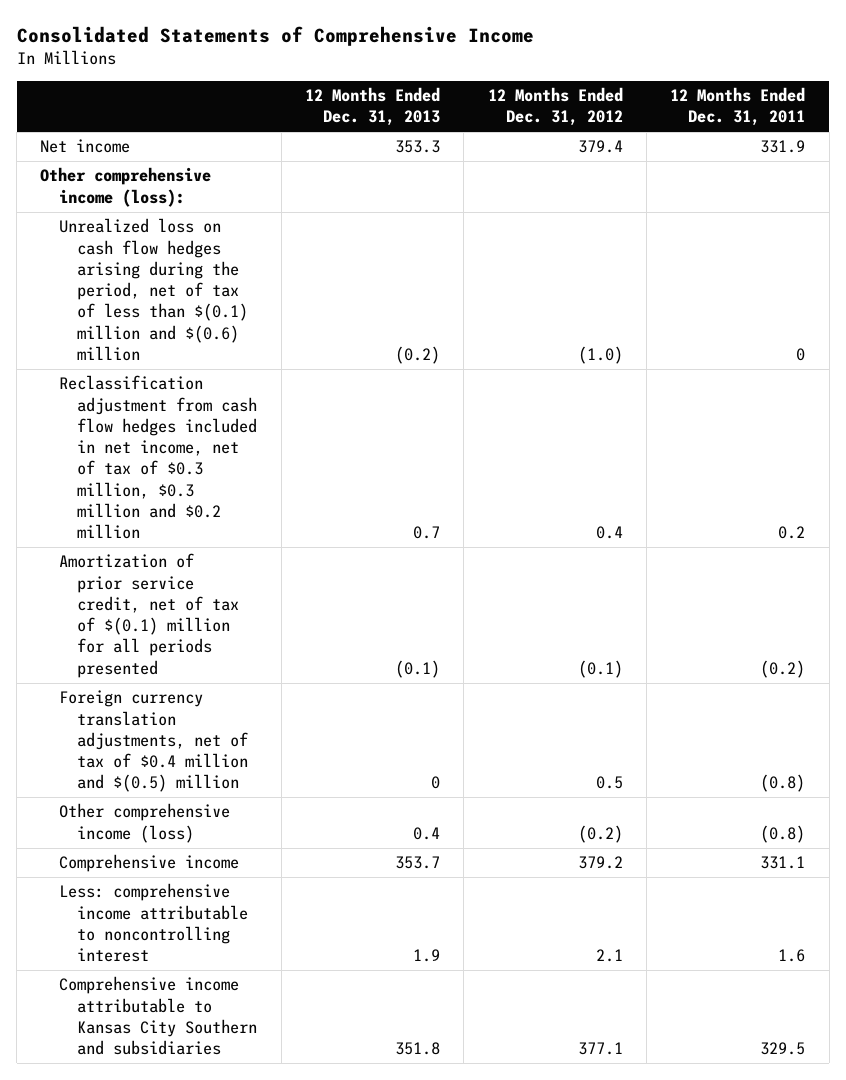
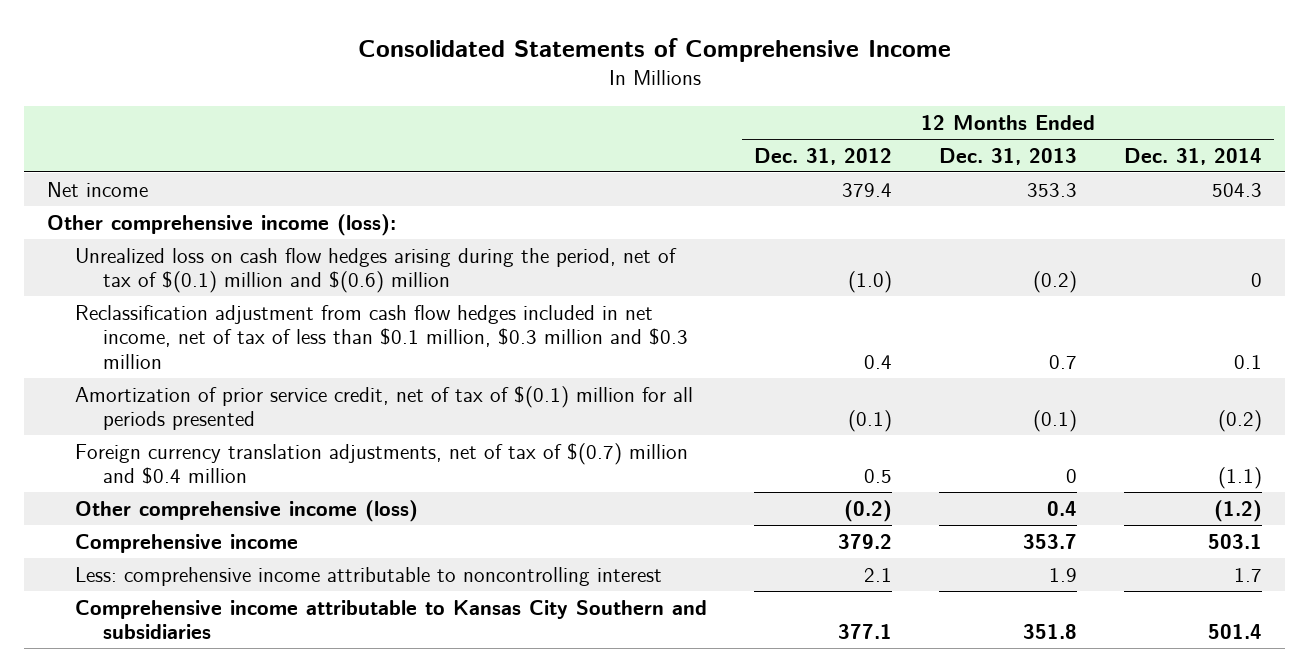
[670,87,806,127] 12 Months Ended Dec. 31, 2011 -> none
none -> [1124,147,1263,165] Dec. 31, 2014
[58,218,249,361] Unrealized loss on cash flow hedges arising during the period, net of tax of less than $(0.1) million and $(0.6) million -> [75,247,678,294] Unrealized loss on cash flow hedges arising during the period, net of tax of $(0.1) million and $(0.6) million
[58,375,258,540] Reclassification adjustment from cash flow hedges included in net income, net of tax of $0.3 million, $0.3 million and $0.2 million -> [75,304,689,370] Reclassification adjustment from cash flow hedges included in net income, net of tax of less than $0.1 million, $0.3 million and $0.3 million
[58,690,249,793] Foreign currency translation adjustments, net of tax of $0.4 million and $(0.5) million -> [75,442,689,485] Foreign currency translation adjustments, net of tax of $(0.7) million and $0.4 million

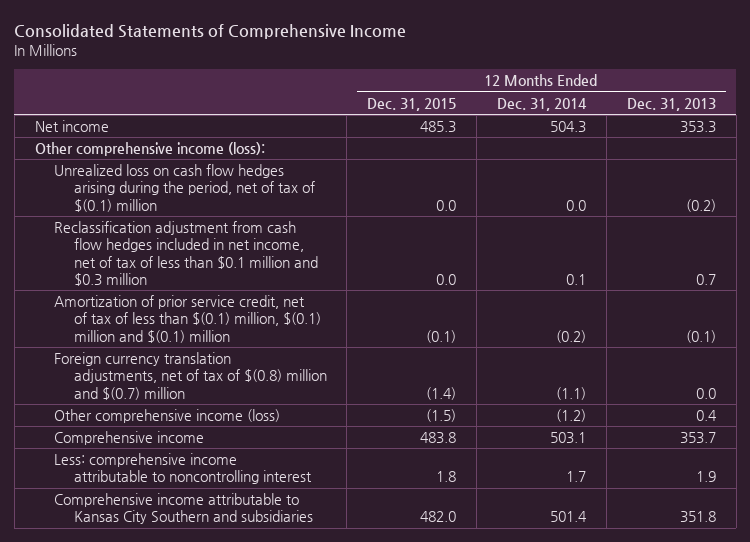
[754,147,893,165] Dec. 31, 2012 -> none
none -> [367,97,457,111] Dec. 31, 2015
[75,247,678,294] Unrealized loss on cash flow hedges arising during the period, net of tax of $(0.1) million and $(0.6) million -> [54,164,315,212] Unrealized loss on cash flow hedges arising during the period, net of tax of $(0.1) million
[1251,273,1263,288] 0 -> [565,199,586,211] 0.0
[75,304,689,370] Reclassification adjustment from cash flow hedges included in net income, net of tax of less than $0.1 million, $0.3 million and $0.3 million -> [54,221,318,286] Reclassification adjustment from cash flow hedges included in net income, net of tax of less than $0.1 million and $0.3 million
[75,385,694,431] Amortization of prior service credit, net of tax of $(0.1) million for all periods presented -> [54,295,321,343] Amortization of prior service credit, net of tax of less than $(0.1) million, $(0.1) million and $(0.1) million
[75,442,689,485] Foreign currency translation adjustments, net of tax of $(0.7) million and $0.4 million -> [54,352,327,400] Foreign currency translation adjustments, net of tax of $(0.8) million and $(0.7) million
[1066,469,1078,484] 0 -> [695,387,716,399] 0.0

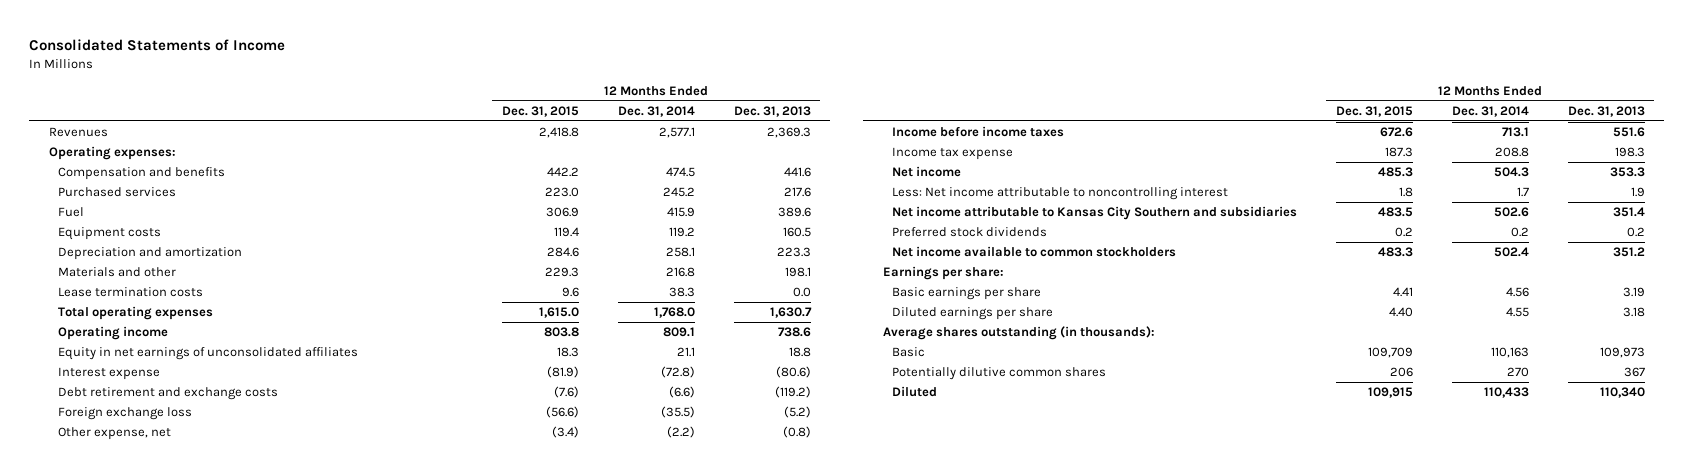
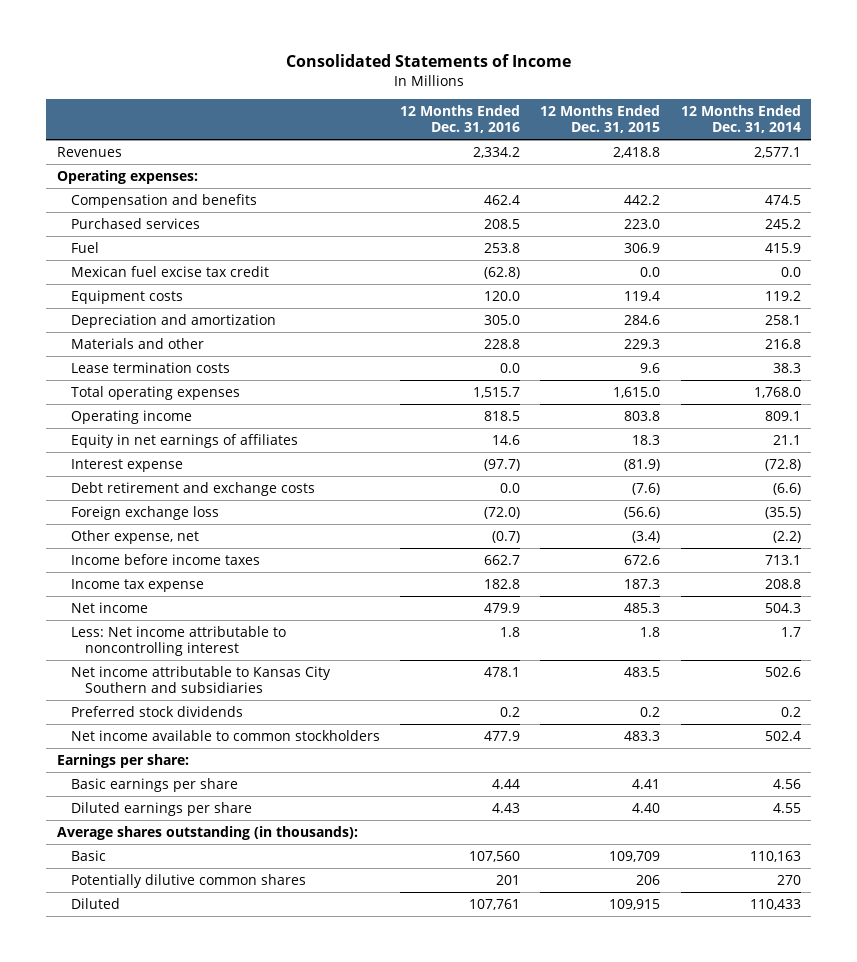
[733,105,811,117] Dec. 31, 2013 -> none
none -> [400,104,521,134] 12 Months Ended Dec. 31, 2016
none -> [70,265,269,277] Mexican fuel excise tax credit
[58,347,359,361] Equity in net earnings of unconsolidated affiliates -> [70,433,298,448] Equity in net earnings of affiliates

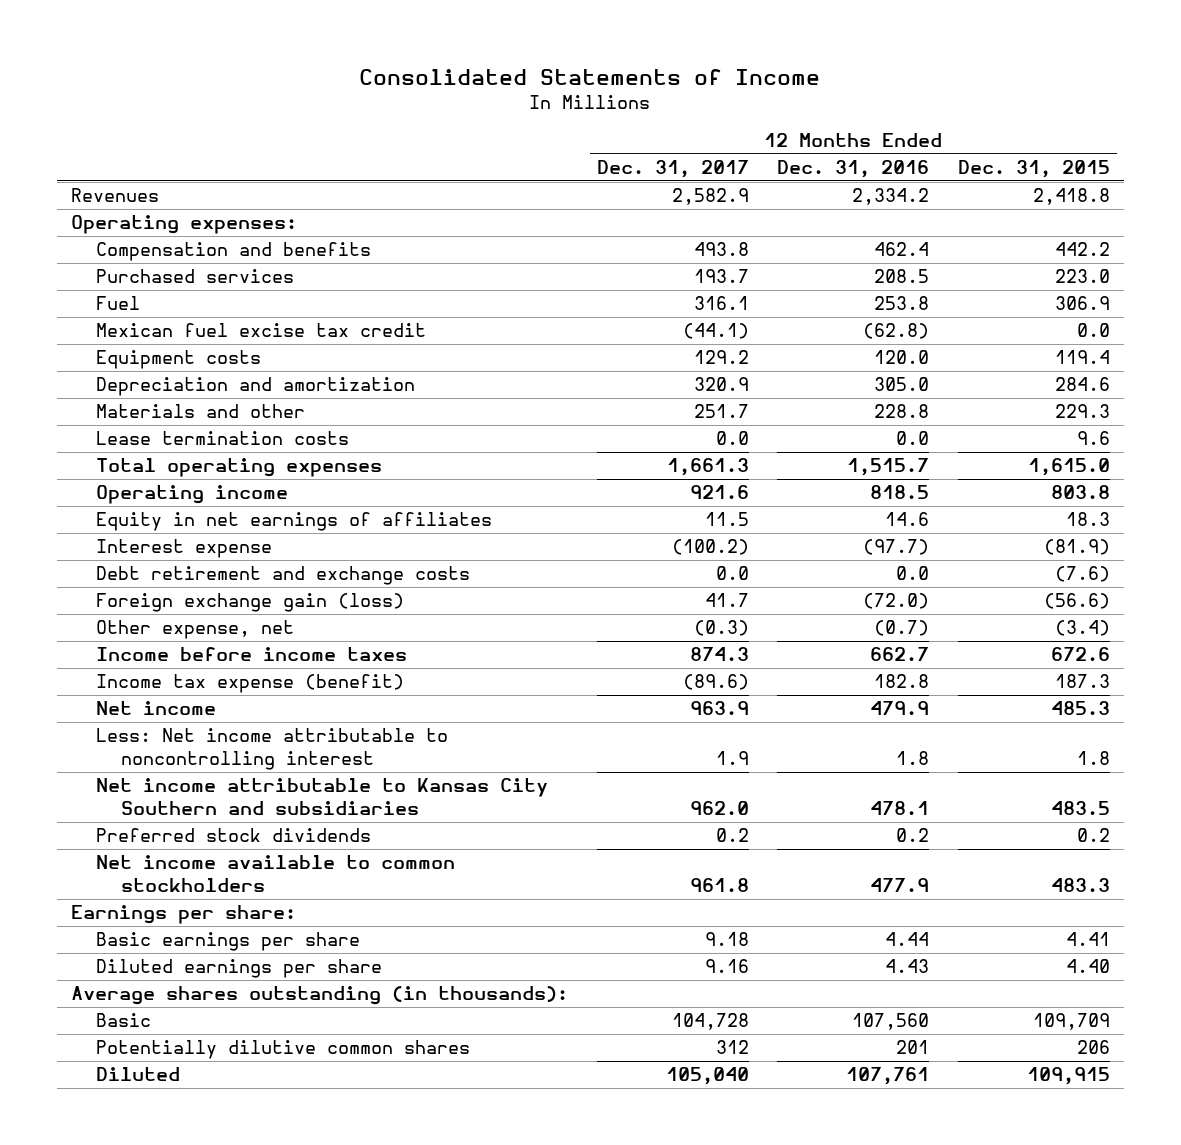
[680,104,801,134] 12 Months Ended Dec. 31, 2014 -> none
none -> [596,159,749,178] Dec. 31, 2017
[70,505,219,520] Foreign exchange loss -> [96,593,405,613] Foreign exchange gain (loss)
[70,578,204,592] Income tax expense -> [96,674,405,694] Income tax expense (benefit)

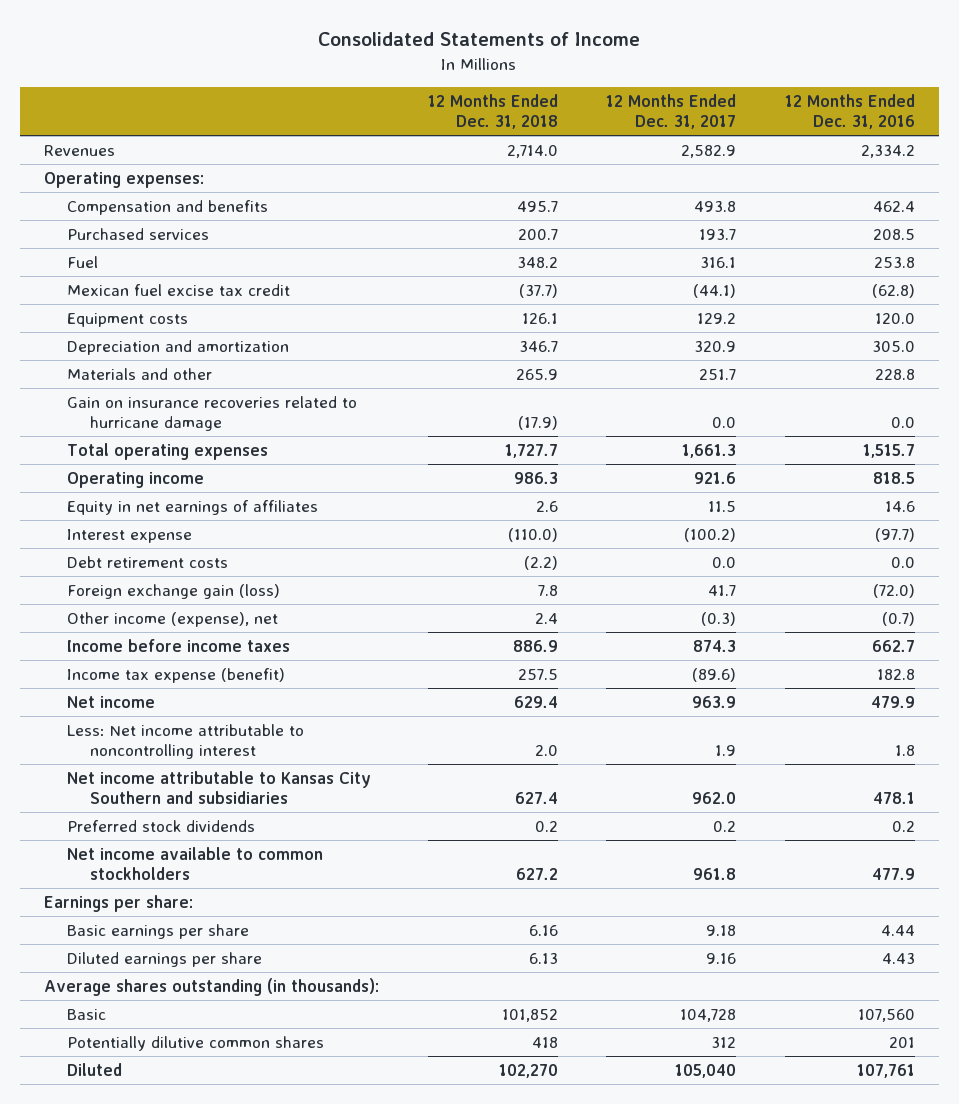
[957,159,1110,178] Dec. 31, 2015 -> none
none -> [427,93,558,130] 12 Months Ended Dec. 31, 2018
[96,431,350,446] Lease termination costs -> none
none -> [66,395,357,432] Gain on insurance recoveries related to hurricane damage
[96,566,471,586] Debt retirement and exchange costs -> [66,555,228,568] Debt retirement costs
[96,620,295,640] Other expense, net -> [66,611,278,627] Other income (expense), net

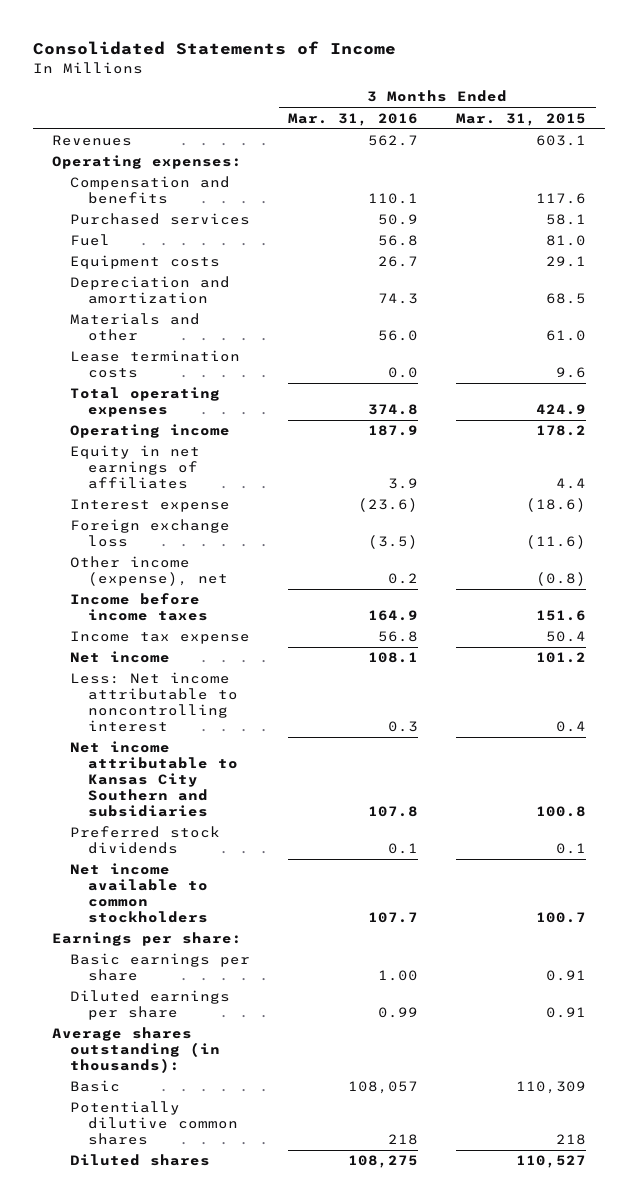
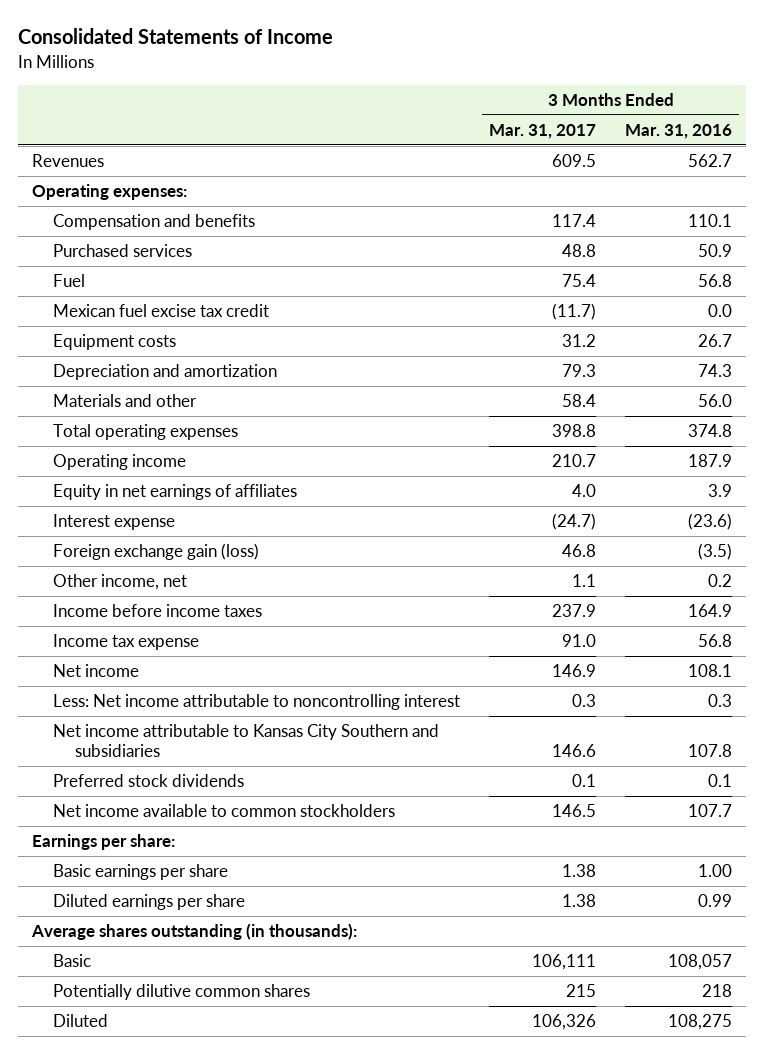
[456,112,587,126] Mar. 31, 2015 -> none
none -> [489,123,597,139] Mar. 31, 2017
none -> [53,304,270,318] Mexican fuel excise tax credit
[70,350,241,379] Lease termination costs -> none
[70,519,231,548] Foreign exchange loss -> [53,543,260,561] Foreign exchange gain (loss)
[70,556,229,587] Other income (expense), net -> [53,574,188,591] Other income, net
[70,1154,211,1167] Diluted shares -> [53,1014,109,1028] Diluted

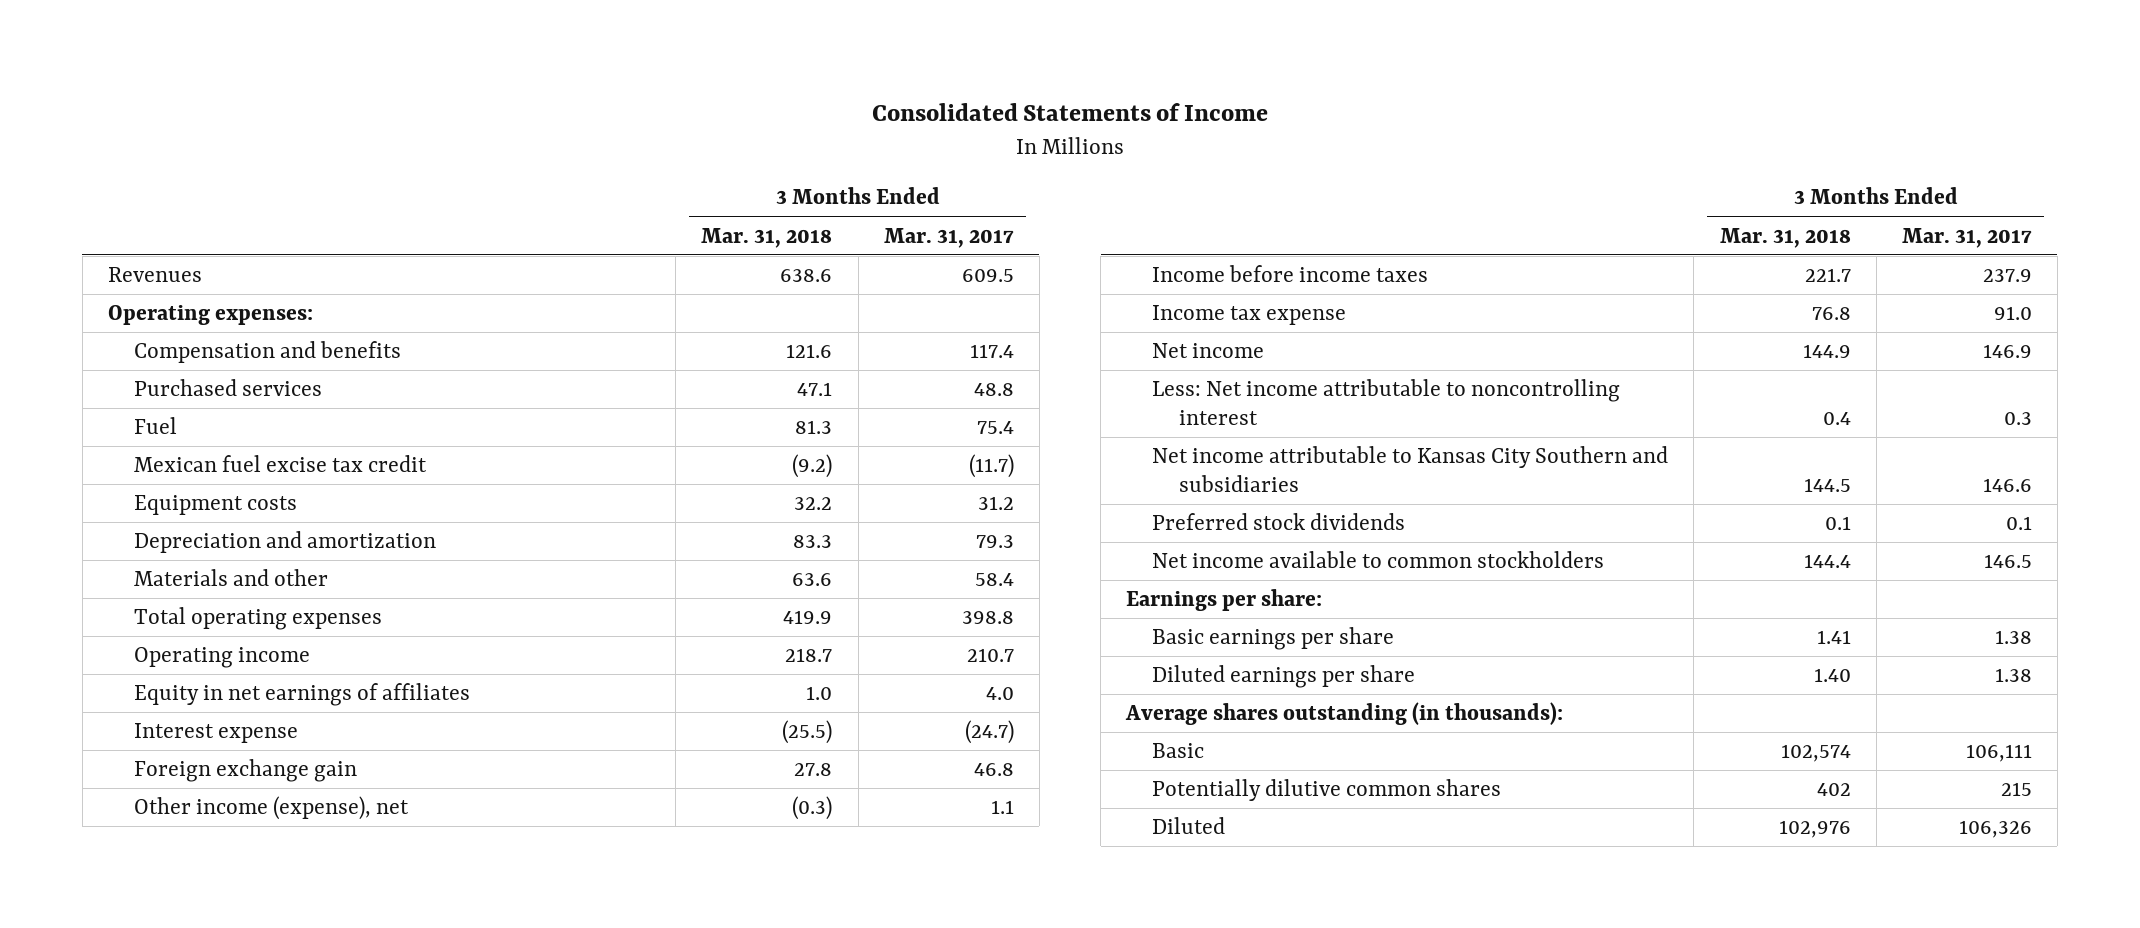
[624,123,732,139] Mar. 31, 2016 -> none
none -> [701,227,833,248] Mar. 31, 2018
[53,543,260,561] Foreign exchange gain (loss) -> [134,759,358,783] Foreign exchange gain
[53,574,188,591] Other income, net -> [134,796,410,821] Other income (expense), net

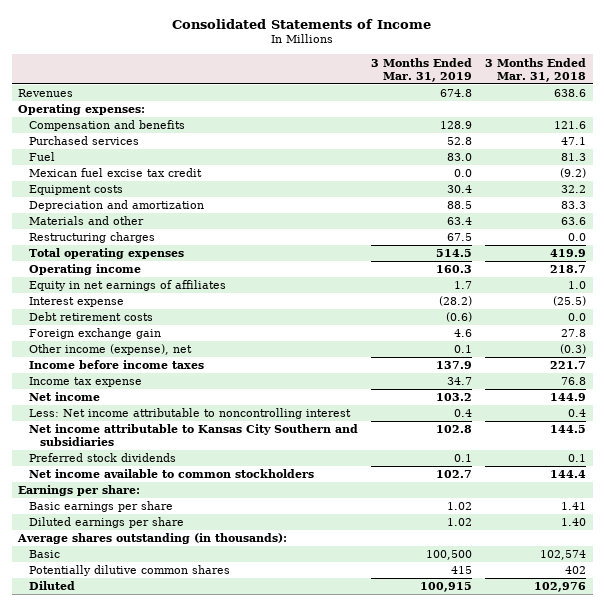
[883,227,1014,248] Mar. 31, 2017 -> none
none -> [371,57,473,82] 3 Months Ended Mar. 31, 2019
none -> [29,232,156,244] Restructuring charges
none -> [29,312,154,322] Debt retirement costs

